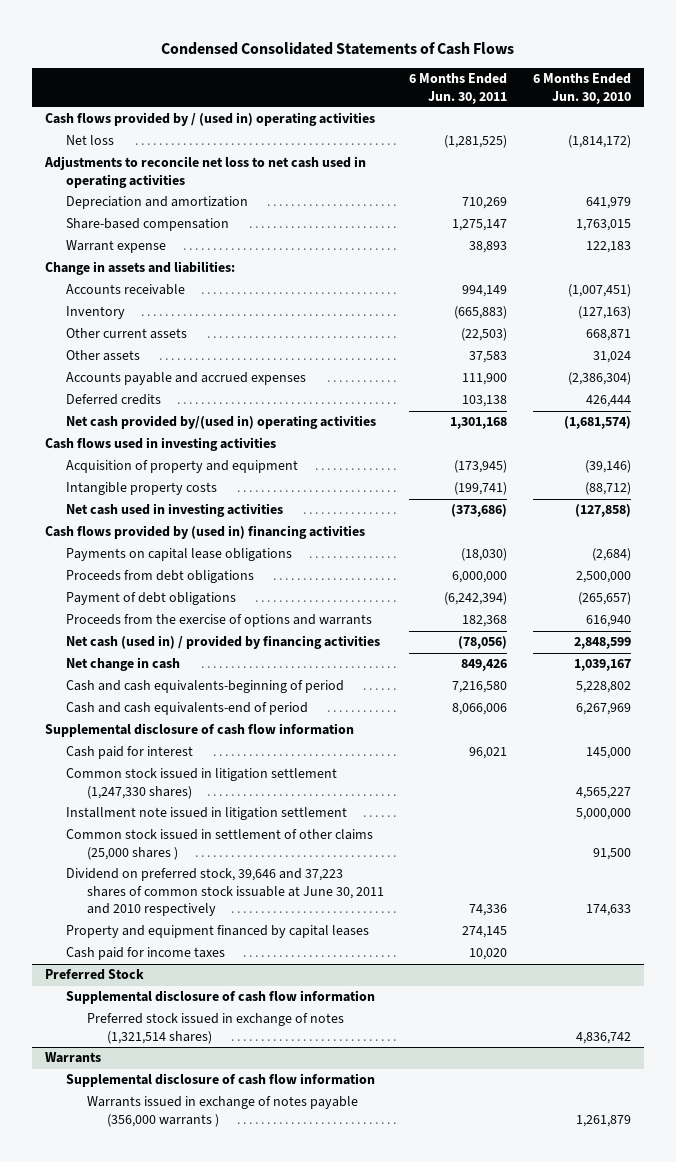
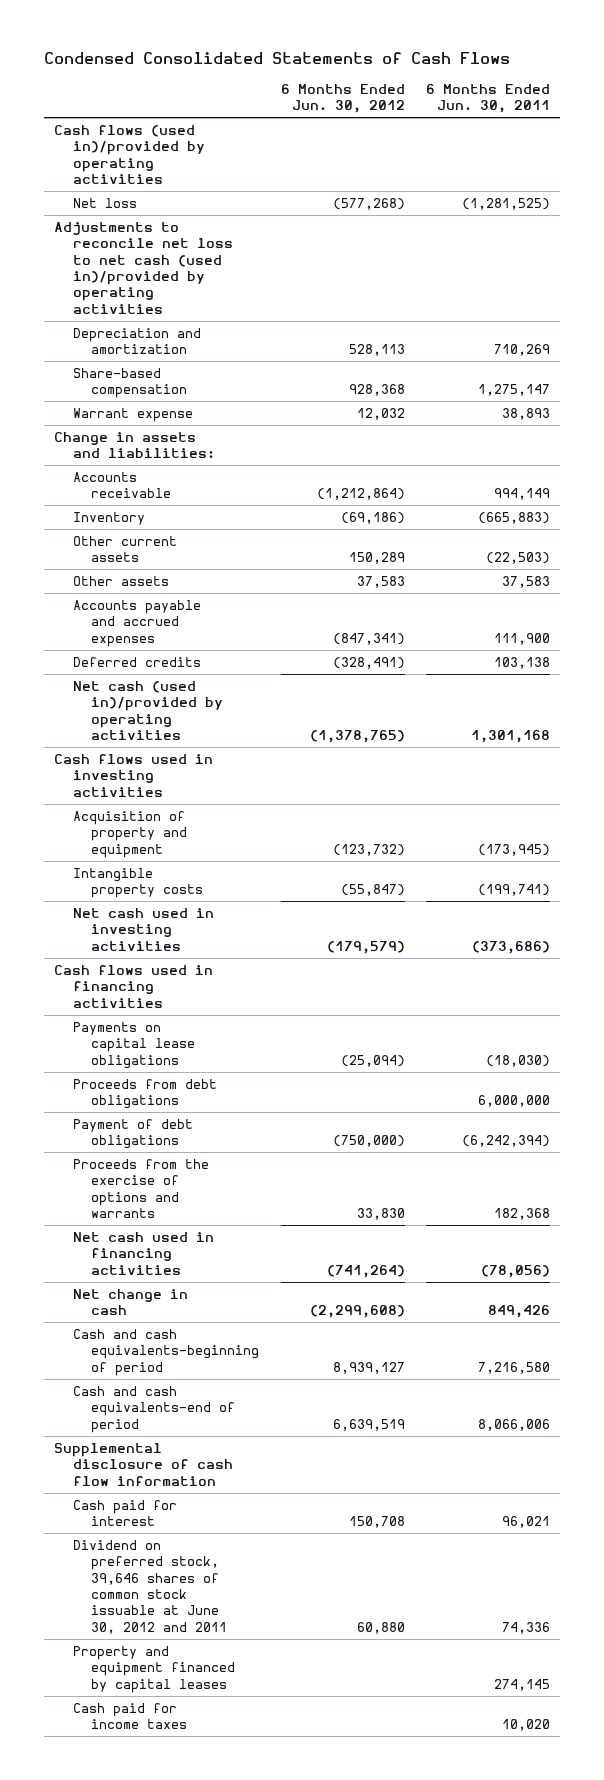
[533,73,632,104] 6 Months Ended Jun. 30, 2010 -> none
none -> [280,83,405,114] 6 Months Ended Jun. 30, 2012
[45,112,376,127] Cash flows provided by / (used in) operating activities -> [54,124,205,185] Cash flows (used in)/provided by operating activities
[44,156,367,188] Adjustments to reconcile net loss to net cash used in operating activities -> [54,221,233,314] Adjustments to reconcile net loss to net cash (used in)/provided by operating activities
[65,415,376,430] Net cash provided by/(used in) operating activities -> [72,680,224,741] Net cash (used in)/provided by operating activities
[45,525,366,540] Cash flows provided by (used in) financing activities -> [54,964,214,1008] Cash flows used in financing activities
[65,635,380,650] Net cash (used in) / provided by financing activities -> [72,1231,214,1275] Net cash used in financing activities
[65,768,337,799] Common stock issued in litigation settlement (1,247,330 shares) -> none
[65,807,347,821] Installment note issued in litigation settlement -> none
[65,829,373,860] Common stock issued in settlement of other claims (25,000 shares ) -> none
[65,868,384,917] Dividend on preferred stock, 39,646 and 37,223 shares of common stock issuable at June 30, 2011 and 2010 respectively -> [72,1539,228,1634] Dividend on preferred stock, 39,646 shares of common stock issuable at June 30, 2012 and 2011
[45,969,145,981] Preferred Stock -> none
[65,990,375,1005] Supplemental disclosure of cash flow information -> none
[86,1013,344,1044] Preferred stock issued in exchange of notes (1,321,514 shares) -> none
[45,1052,102,1064] Warrants -> none
[65,1073,375,1088] Supplemental disclosure of cash flow information -> none
[86,1096,358,1127] Warrants issued in exchange of notes payable (356,000 warrants ) -> none

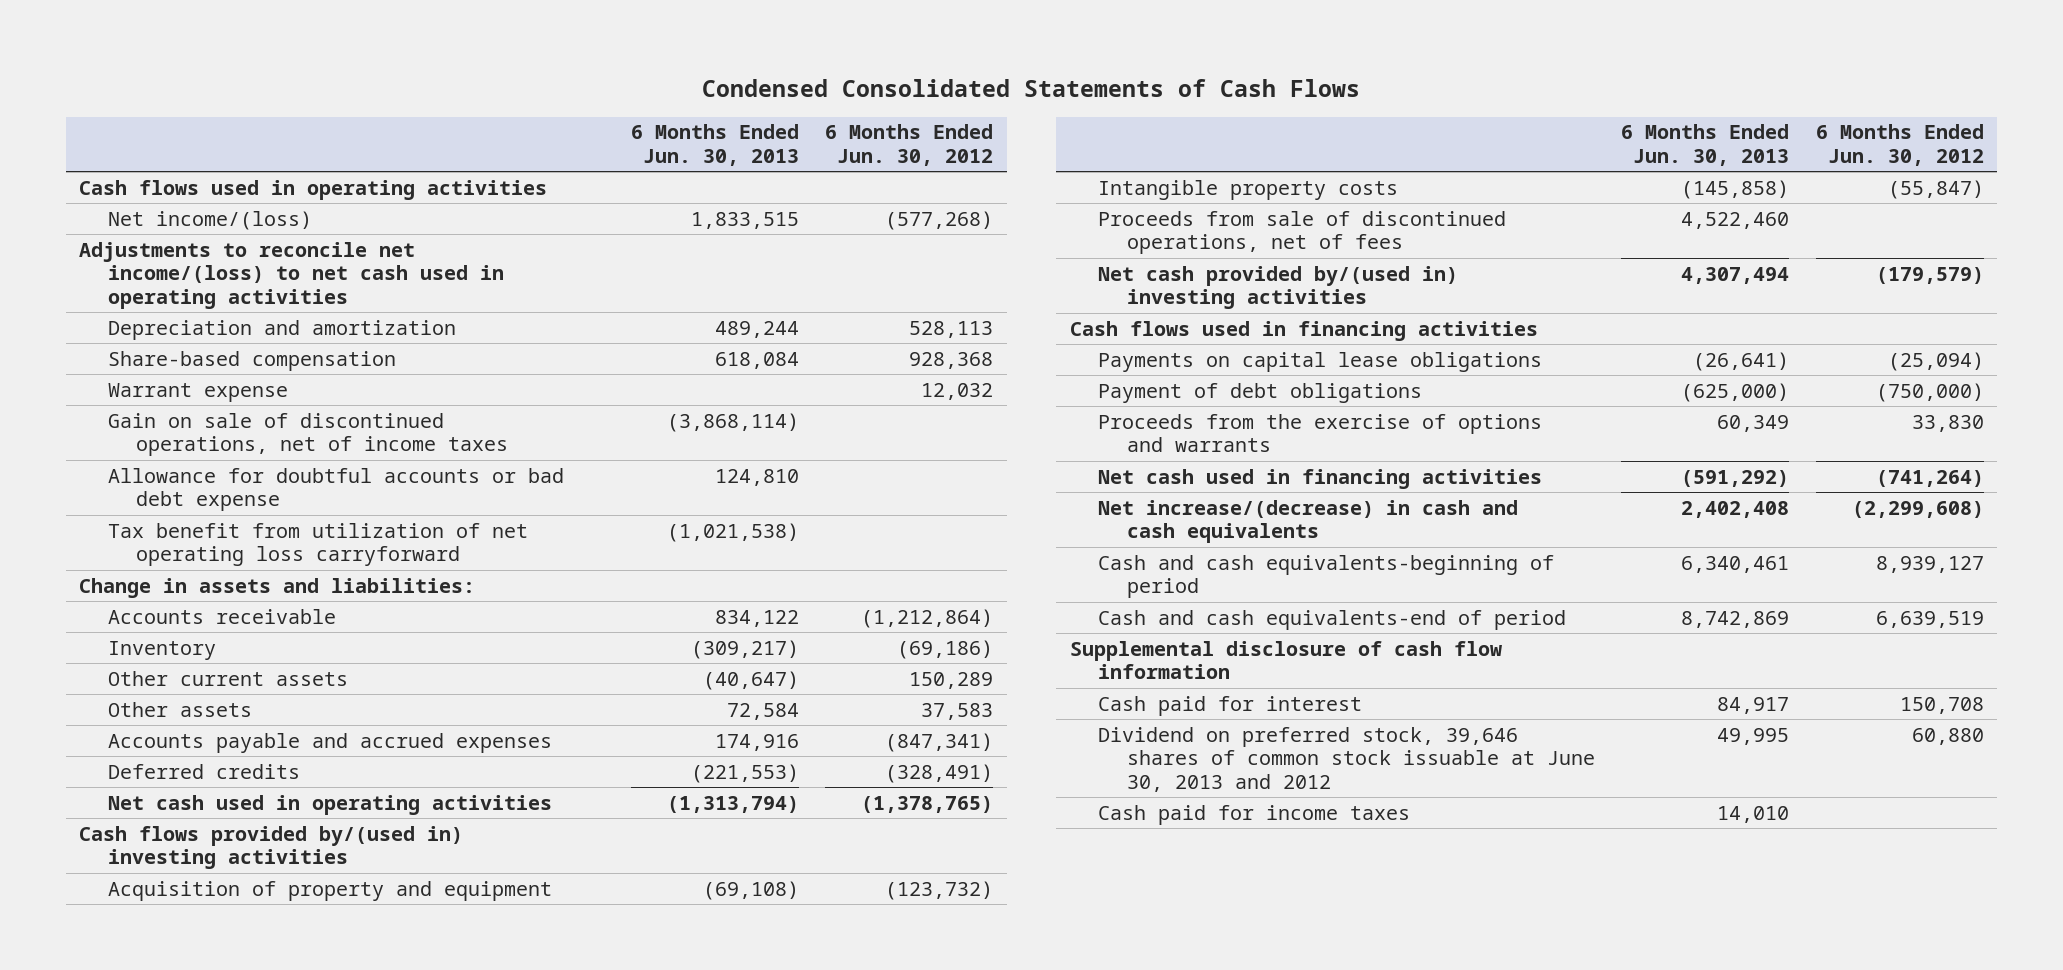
[425,83,550,114] 6 Months Ended Jun. 30, 2011 -> none
none -> [630,124,799,166] 6 Months Ended Jun. 30, 2013
[54,124,205,185] Cash flows (used in)/provided by operating activities -> [79,179,548,200] Cash flows used in operating activities
[72,197,137,208] Net loss -> [107,210,312,230] Net income/(loss)
[54,221,233,314] Adjustments to reconcile net loss to net cash (used in)/provided by operating activities -> [79,241,504,309] Adjustments to reconcile net income/(loss) to net cash used in operating activities
none -> [107,412,509,457] Gain on sale of discontinued operations, net of income taxes
none -> [107,467,564,512] Allowance for doubtful accounts or bad debt expense
none -> [107,522,528,567] Tax benefit from utilization of net operating loss carryforward
[72,680,224,741] Net cash (used in)/provided by operating activities -> [107,794,552,815] Net cash used in operating activities
[54,753,214,797] Cash flows used in investing activities -> [79,825,464,870] Cash flows provided by/(used in) investing activities
none -> [1098,210,1507,255] Proceeds from sale of discontinued operations, net of fees
[72,907,214,951] Net cash used in investing activities -> [1098,265,1459,310] Net cash provided by/(used in) investing activities
[72,1078,217,1110] Proceeds from debt obligations -> none
[72,1288,188,1316] Net change in cash -> [1098,499,1519,544] Net increase/(decrease) in cash and cash equivalents
[72,1645,236,1693] Property and equipment financed by capital leases -> none
[72,1539,228,1634] Dividend on preferred stock, 39,646 shares of common stock issuable at June 30, 2012 and 2011 -> [1098,726,1595,792] Dividend on preferred stock, 39,646 shares of common stock issuable at June 30, 2013 and 2012

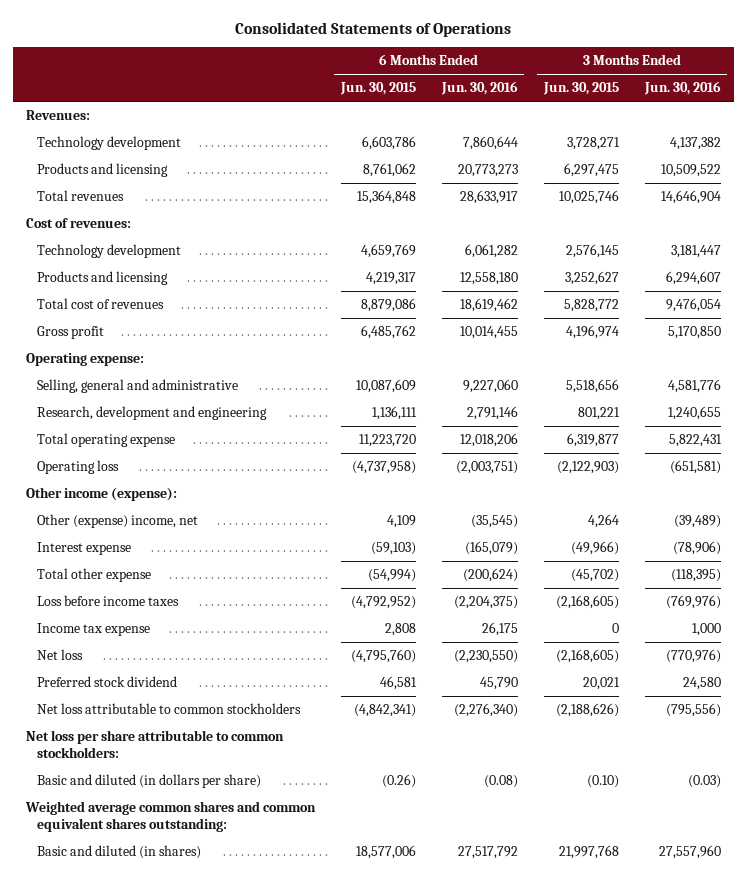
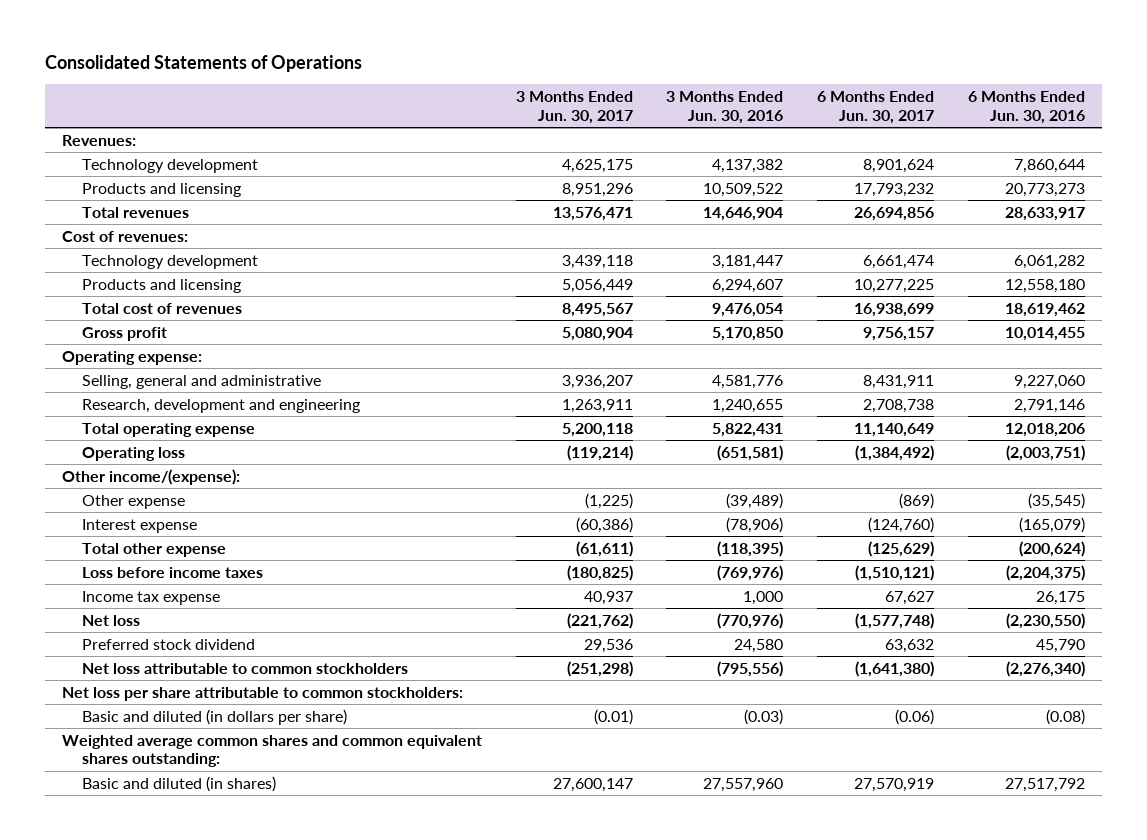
[339,82,416,96] Jun. 30, 2015 -> none
[542,82,619,96] Jun. 30, 2015 -> none
none -> [515,91,633,124] 3 Months Ended Jun. 30, 2017
none -> [817,91,935,124] 6 Months Ended Jun. 30, 2017
[25,487,177,502] Other income (expense): -> [62,468,241,485] Other income/(expense):
[37,514,199,529] Other (expense) income, net -> [82,494,186,509] Other expense

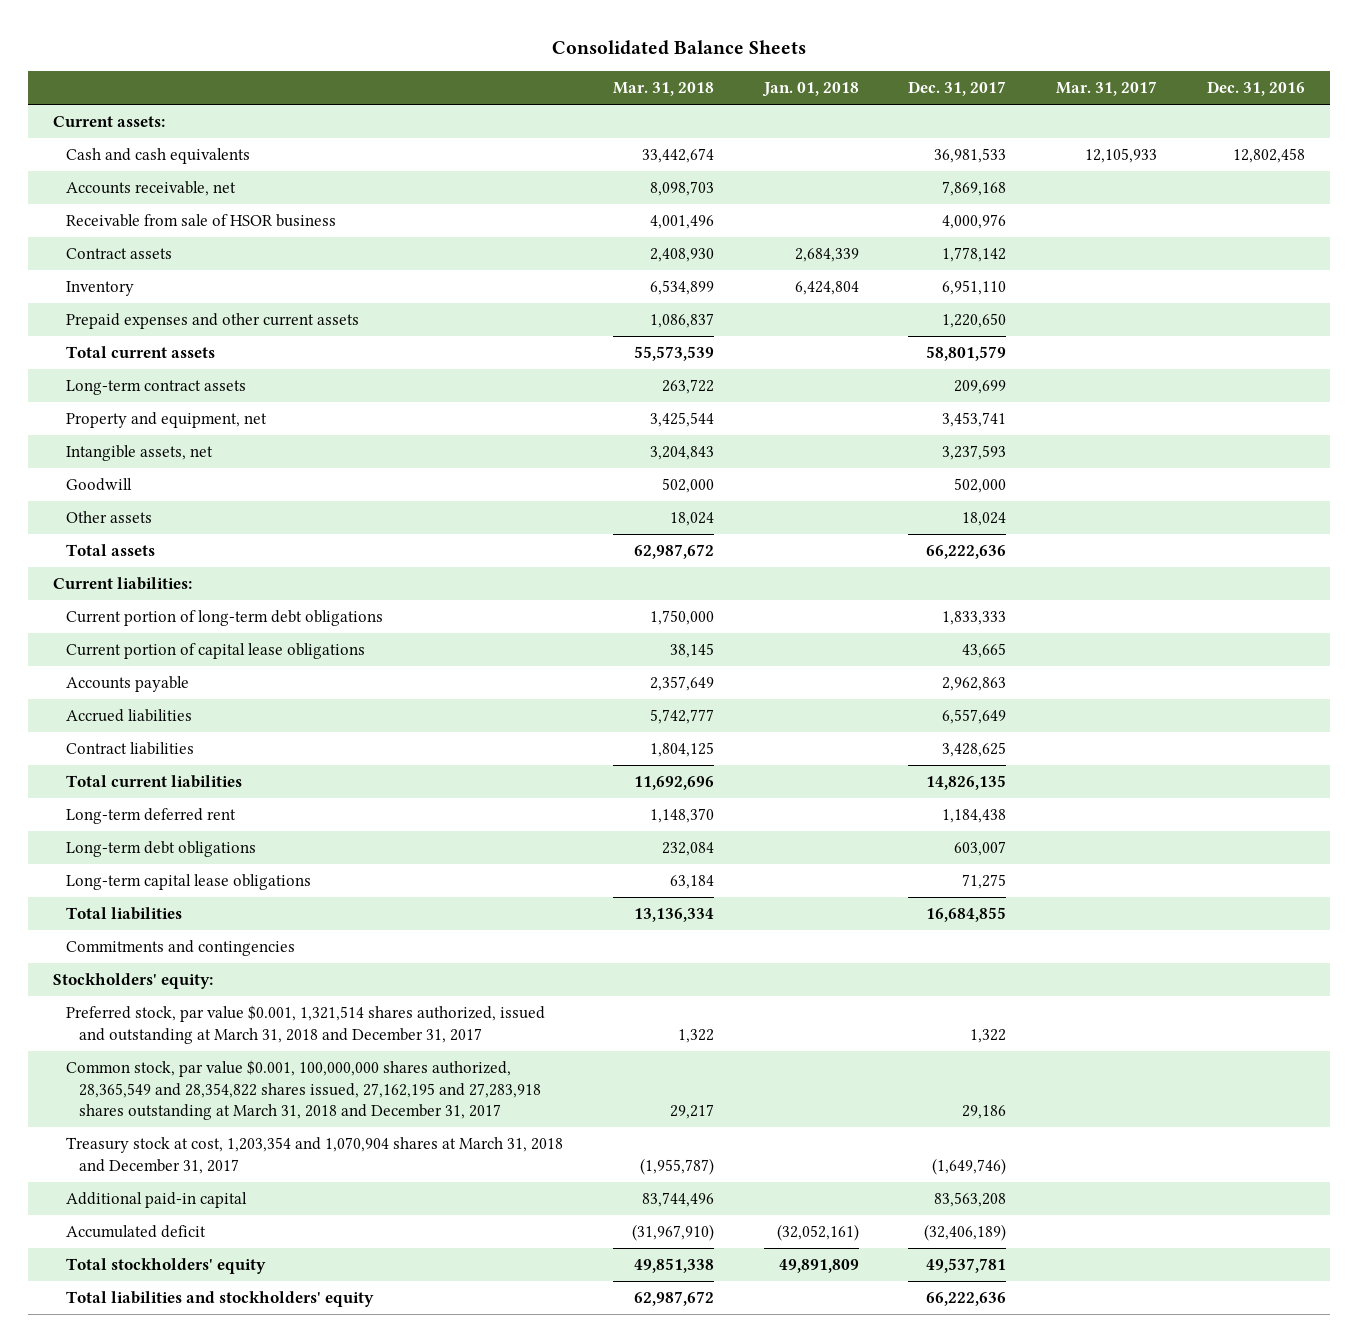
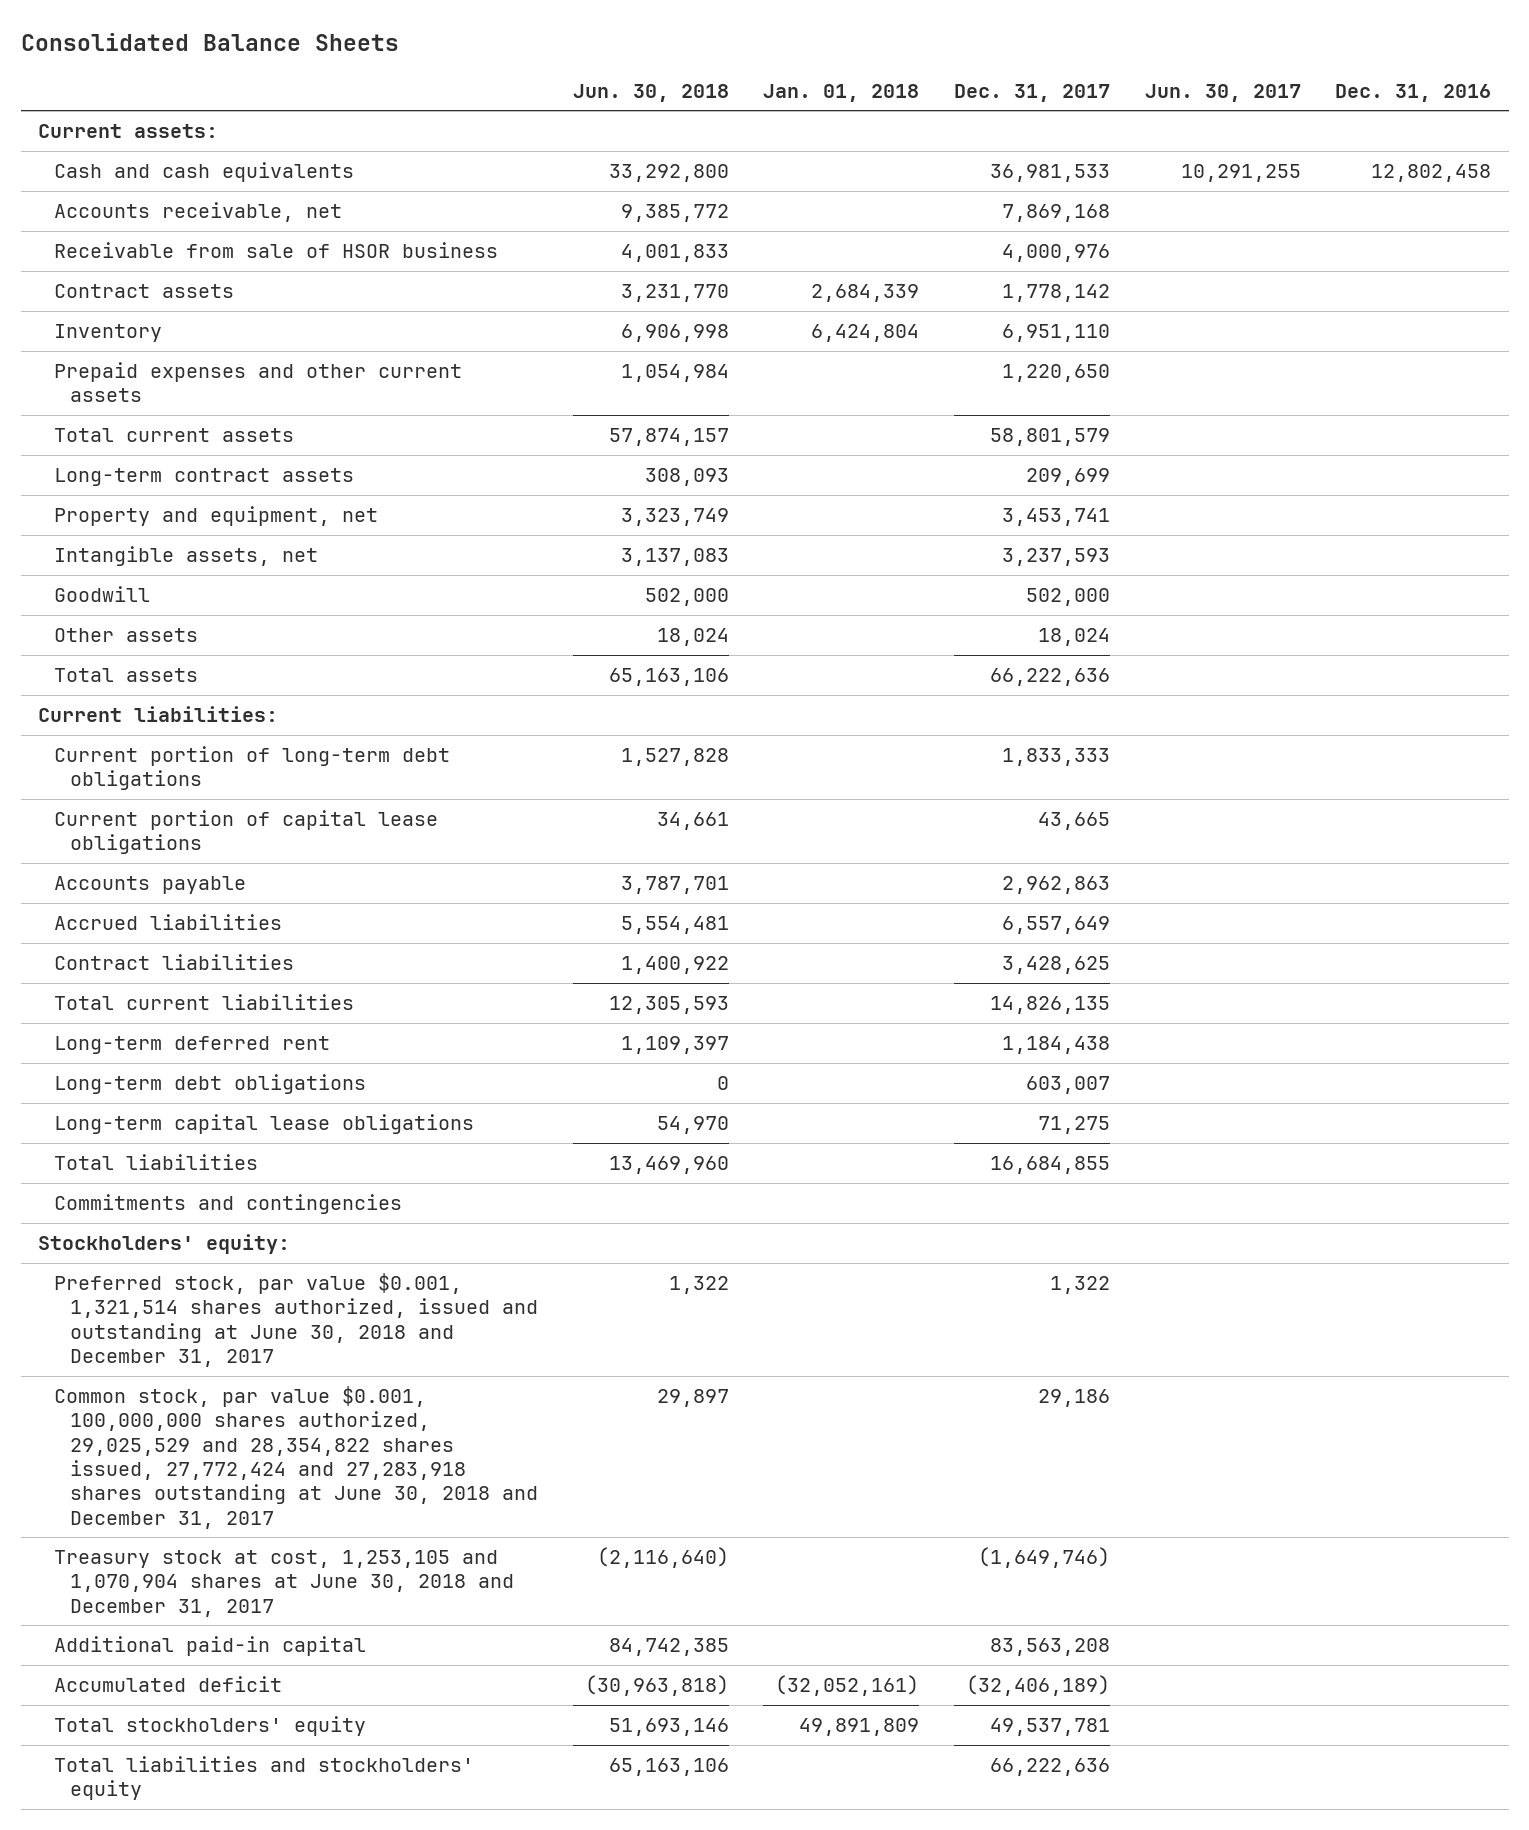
[612,81,714,96] Mar. 31, 2018 -> none
[1056,80,1158,96] Mar. 31, 2017 -> none
none -> [572,83,729,102] Jun. 30, 2018
none -> [1144,83,1301,102] Jun. 30, 2017
[66,1005,546,1044] Preferred stock, par value $0.001, 1,321,514 shares authorized, issued and outstanding at March 31, 2018 and December 31, 2017 -> [54,1273,539,1368] Preferred stock, par value $0.001, 1,321,514 shares authorized, issued and outstanding at June 30, 2018 and December 31, 2017
[66,1060,542,1120] Common stock, par value $0.001, 100,000,000 shares authorized, 28,365,549 and 28,354,822 shares issued, 27,162,195 and 27,283,918 shares outstanding at March 31, 2018 and December 31, 2017 -> [54,1386,539,1529] Common stock, par value $0.001, 100,000,000 shares authorized, 29,025,529 and 28,354,822 shares issued, 27,772,424 and 27,283,918 shares outstanding at June 30, 2018 and December 31, 2017
[66,1137,564,1174] Treasury stock at cost, 1,203,354 and 1,070,904 shares at March 31, 2018 and December 31, 2017 -> [54,1550,515,1617] Treasury stock at cost, 1,253,105 and 1,070,904 shares at June 30, 2018 and December 31, 2017

